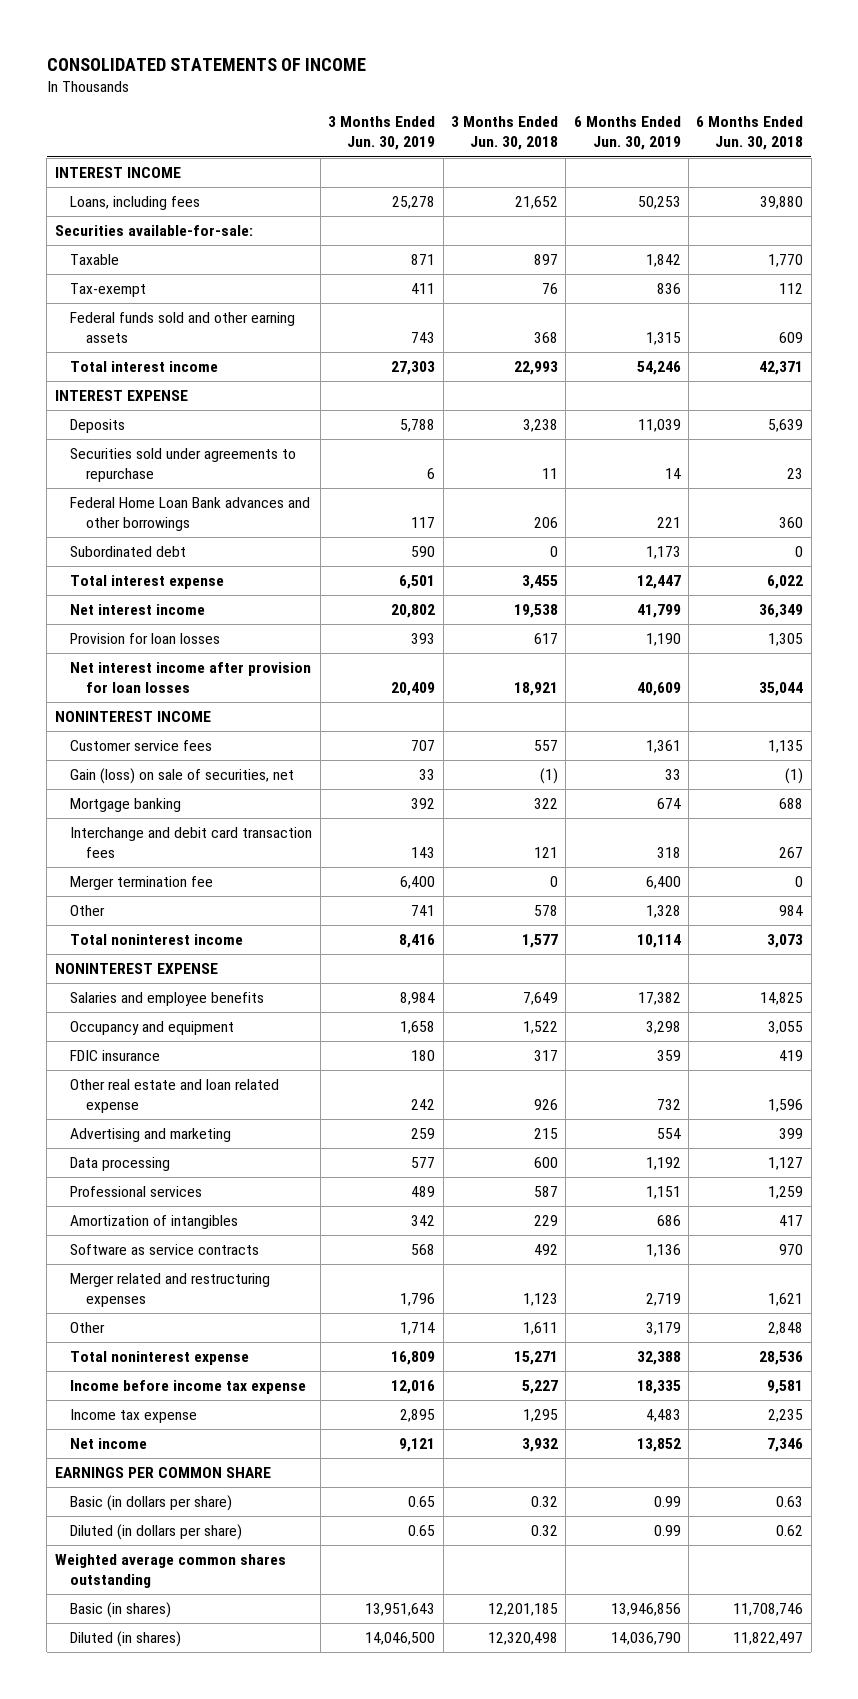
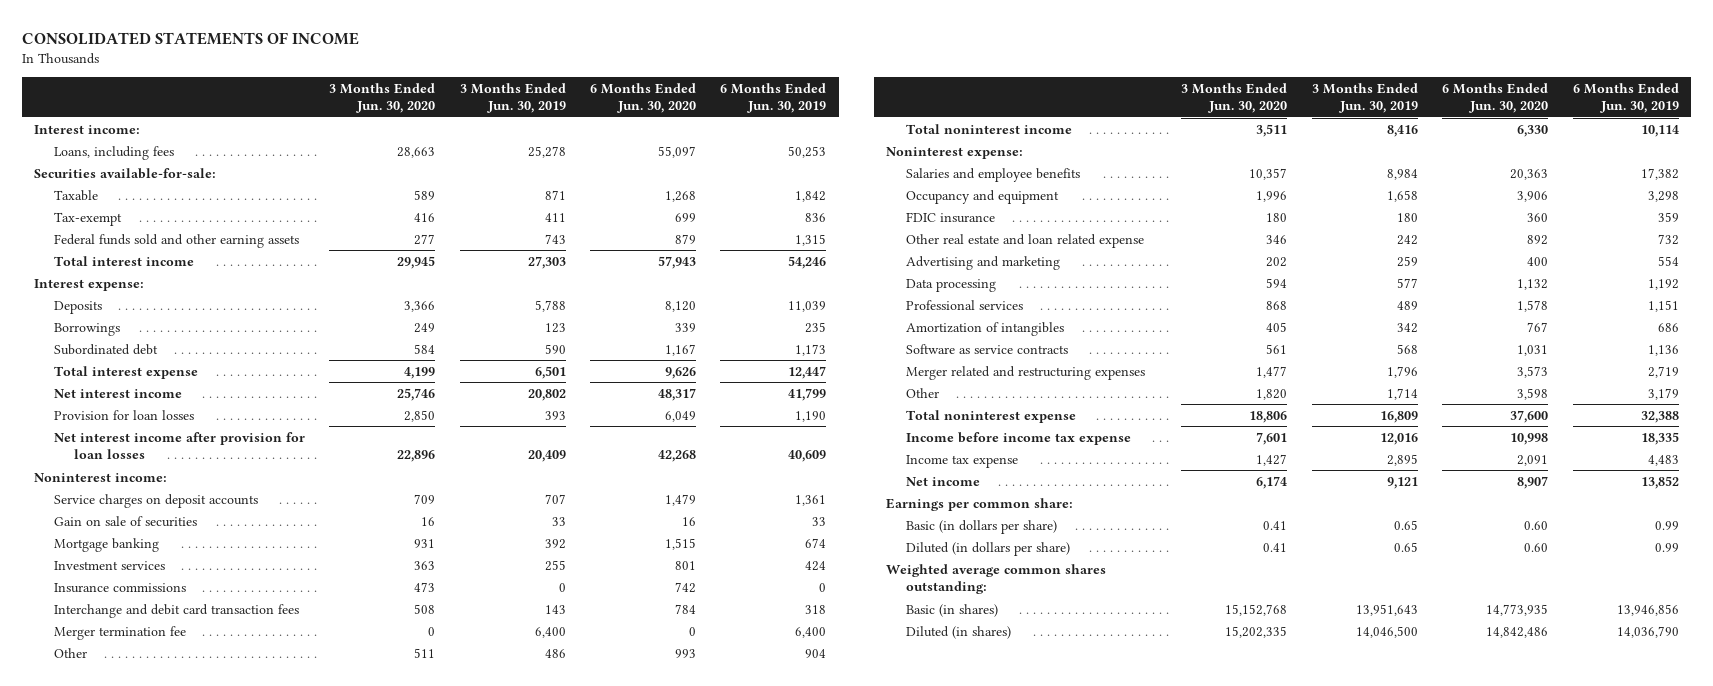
[450,116,558,151] 3 Months Ended Jun. 30, 2018 -> none
[696,116,804,151] 6 Months Ended Jun. 30, 2018 -> none
none -> [329,82,436,114] 3 Months Ended Jun. 30, 2020
none -> [590,82,697,114] 6 Months Ended Jun. 30, 2020
[54,167,181,179] INTEREST INCOME -> [34,124,141,134] Interest income:
[54,390,188,402] INTEREST EXPENSE -> [34,278,145,291] Interest expense:
[70,448,297,483] Securities sold under agreements to repurchase -> none
[70,497,311,532] Federal Home Loan Bank advances and other borrowings -> none
none -> [53,322,120,336] Borrowings
[54,711,211,723] NONINTEREST INCOME -> [34,472,168,482] Noninterest income:
[70,740,213,752] Customer service fees -> [53,493,258,508] Service charges on deposit accounts
[70,768,295,785] Gain (loss) on sale of securities, net -> [53,515,197,527] Gain on sale of securities
none -> [53,560,165,570] Investment services
none -> [53,582,186,593] Insurance commissions
[411,905,436,917] 741 -> [544,648,566,658] 486
[645,905,681,919] 1,328 -> [805,648,827,658] 904
[54,963,218,975] NONINTEREST EXPENSE -> [886,146,1024,159] Noninterest expense:
[54,1467,271,1479] EARNINGS PER COMMON SHARE -> [886,497,1074,511] Earnings per common share:
[54,1554,286,1589] Weighted average common shares outstanding -> [886,563,1107,595] Weighted average common shares outstanding:

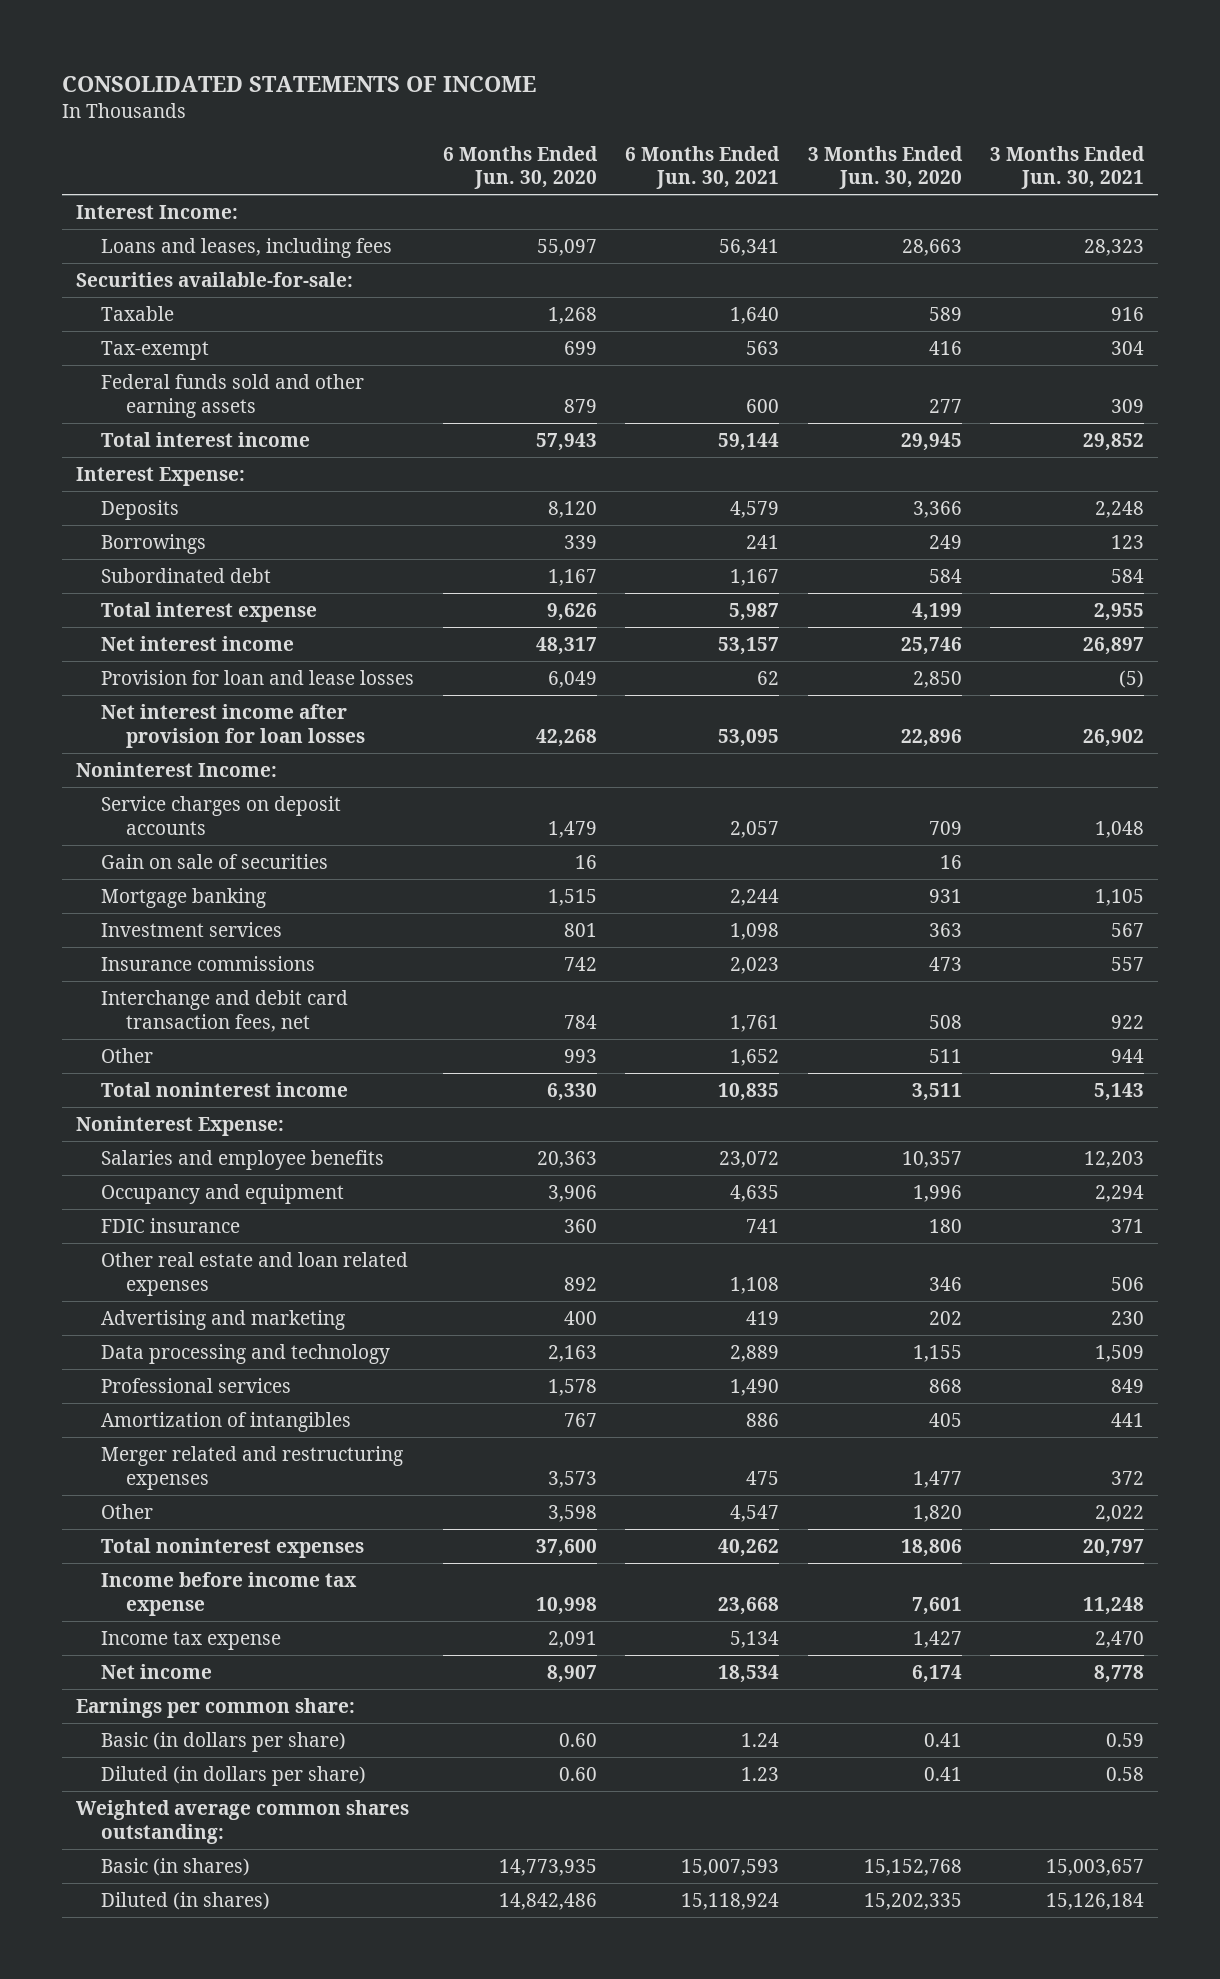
[459,82,566,114] 3 Months Ended Jun. 30, 2019 -> none
[720,82,827,114] 6 Months Ended Jun. 30, 2019 -> none
none -> [625,145,781,190] 6 Months Ended Jun. 30, 2021
none -> [989,145,1145,190] 3 Months Ended Jun. 30, 2021
[34,124,141,134] Interest income: -> [76,204,239,219] Interest Income:
[53,145,174,160] Loans, including fees -> [101,237,393,258] Loans and leases, including fees
[34,278,145,291] Interest expense: -> [76,466,246,486] Interest Expense:
[53,409,194,420] Provision for loan losses -> [101,669,415,685] Provision for loan and lease losses
[34,472,168,482] Noninterest income: -> [76,761,278,777] Noninterest Income:
[53,625,186,640] Merger termination fee -> none
[53,603,299,618] Interchange and debit card transaction fees -> [101,989,349,1032] Interchange and debit card transaction fees, net
[886,146,1024,159] Noninterest expense: -> [76,1115,285,1136] Noninterest Expense:
[906,233,1145,248] Other real estate and loan related expense -> [101,1251,409,1296] Other real estate and loan related expenses
[906,278,997,292] Data processing -> [101,1343,391,1364] Data processing and technology
[1266,277,1288,288] 594 -> [912,1344,962,1362] 1,155
[1517,278,1549,290] 1,132 -> [547,1344,597,1362] 2,163
[906,343,1069,354] Software as service contracts -> none
[906,409,1077,423] Total noninterest expense -> [101,1537,365,1558] Total noninterest expenses

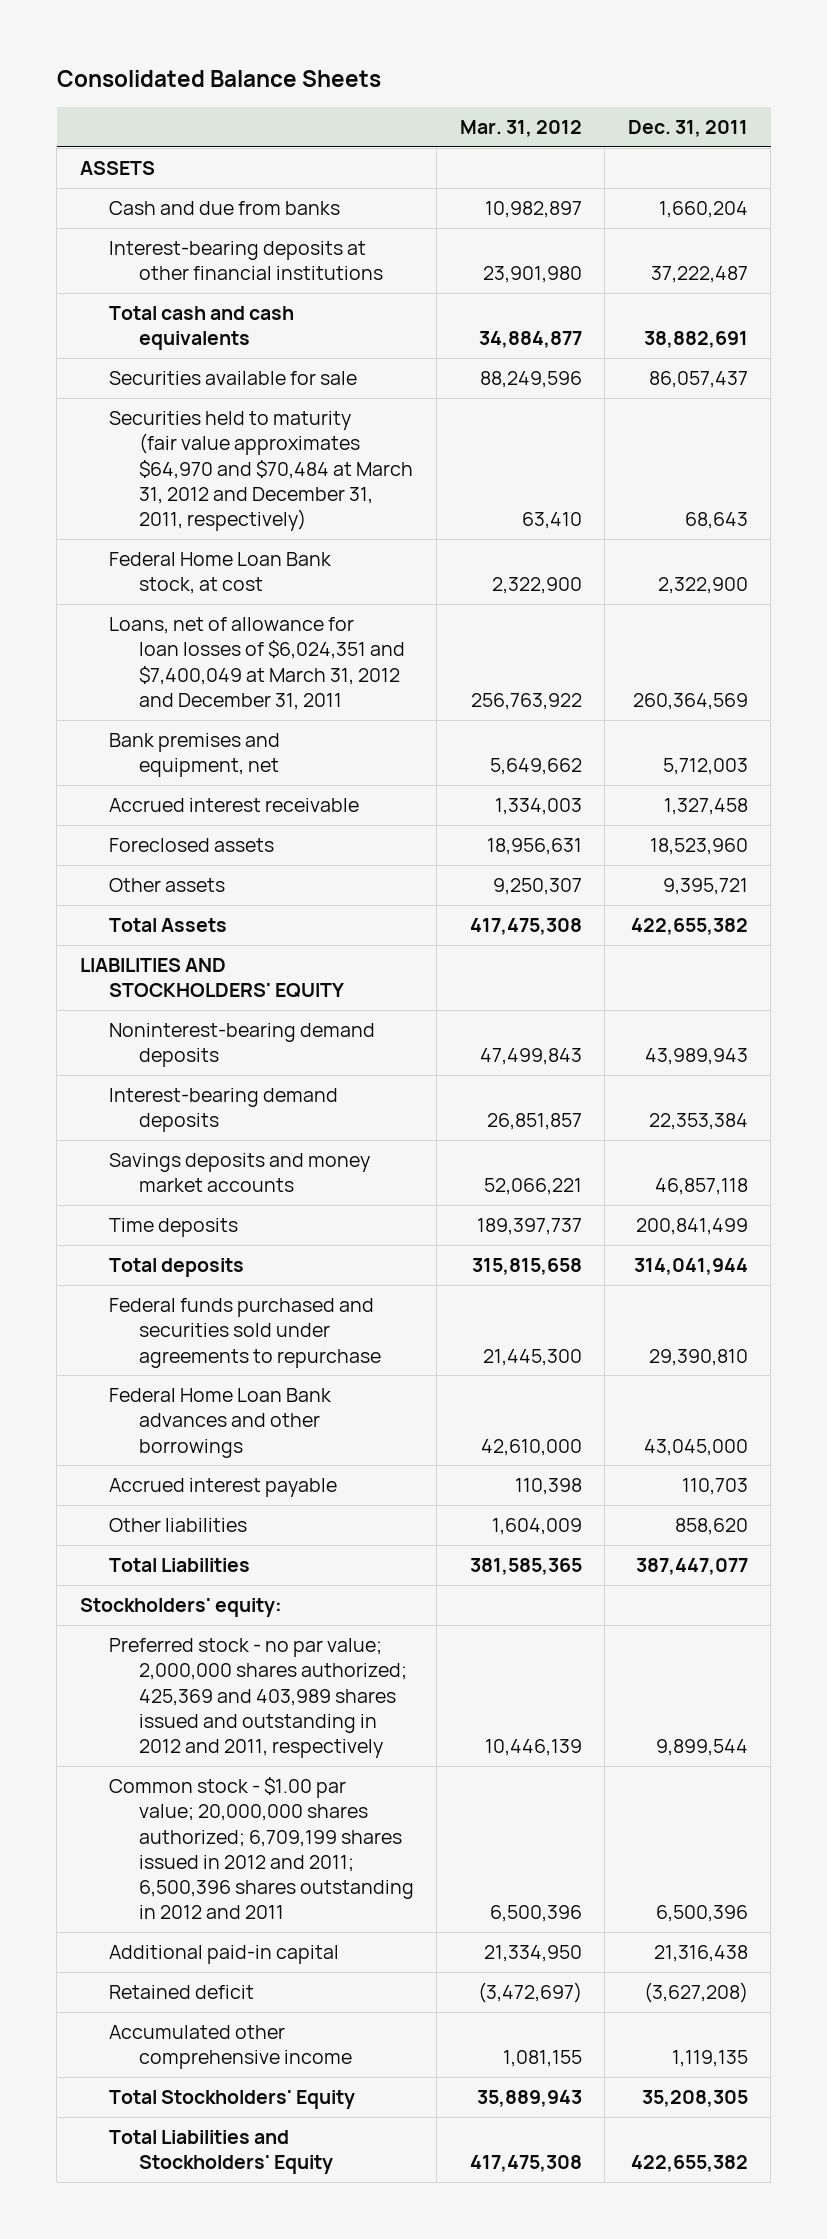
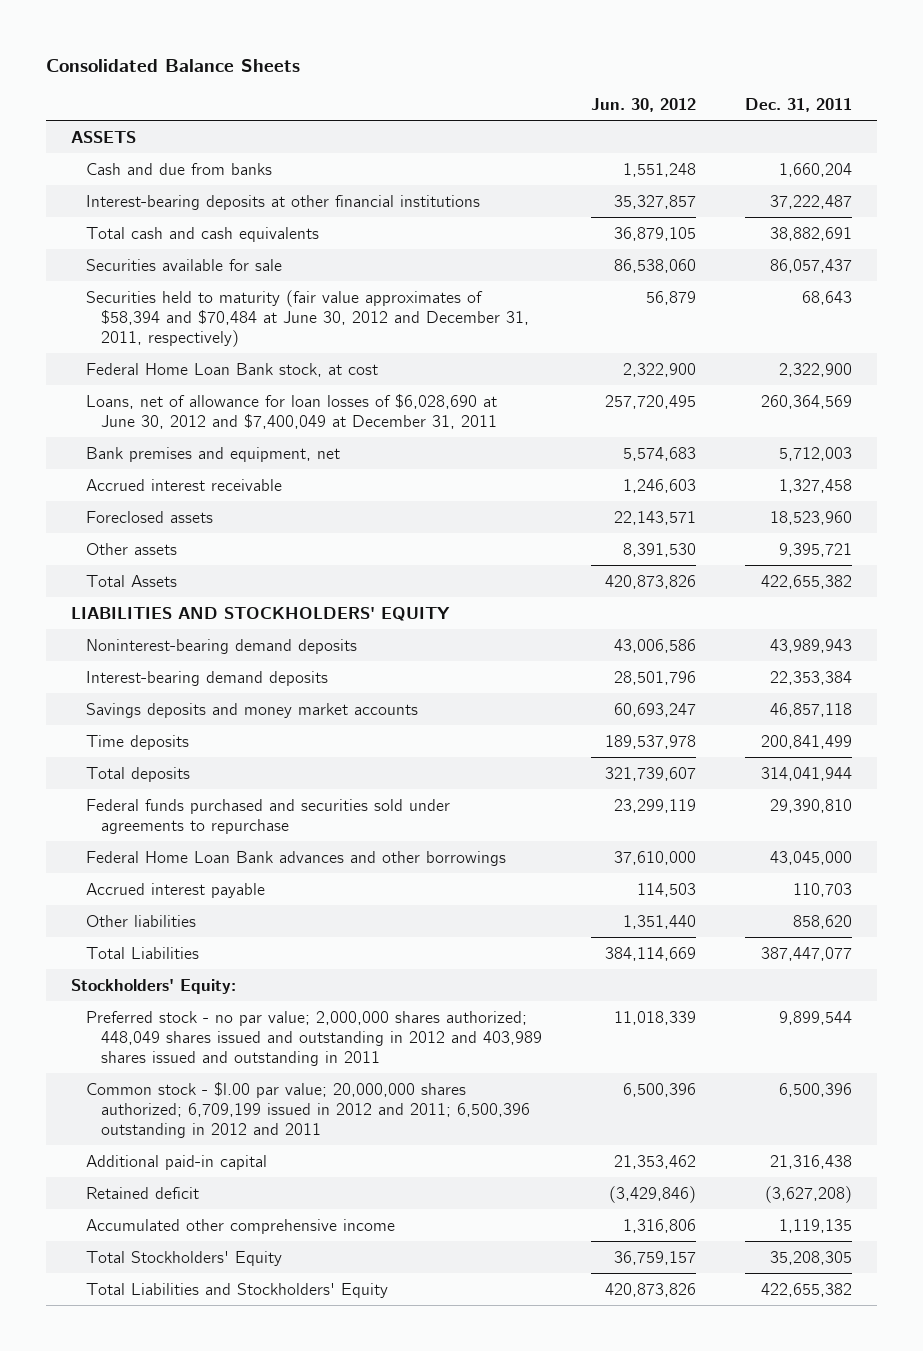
[459,119,582,137] Mar. 31, 2012 -> none
none -> [590,98,696,113] Jun. 30, 2012
[109,411,413,531] Securities held to maturity (fair value approximates $64,970 and $70,484 at March 31, 2012 and December 31, 2011, respectively) -> [85,289,529,347] Securities held to maturity (fair value approximates of $58,394 and $70,484 at June 30, 2012 and December 31, 2011, respectively)
[109,617,405,710] Loans, net of allowance for loan losses of $6,024,351 and $7,400,049 at March 31, 2012 and December 31, 2011 -> [85,393,497,429] Loans, net of allowance for loan losses of $6,028,690 at June 30, 2012 and $7,400,049 at December 31, 2011
[79,1598,282,1618] Stockholders' equity: -> [70,978,236,994] Stockholders' Equity:
[109,1638,407,1758] Preferred stock - no par value; 2,000,000 shares authorized; 425,369 and 403,989 shares issued and outstanding in 2012 and 2011, respectively -> [85,1010,542,1066] Preferred stock - no par value; 2,000,000 shares authorized; 448,049 shares issued and outstanding in 2012 and 403,989 shares issued and outstanding in 2011
[109,1777,414,1920] Common stock - $1.00 par value; 20,000,000 shares authorized; 6,709,199 shares issued in 2012 and 2011; 6,500,396 shares outstanding in 2012 and 2011 -> [85,1081,530,1138] Common stock - $l.00 par value; 20,000,000 shares authorized; 6,709,199 issued in 2012 and 2011; 6,500,396 outstanding in 2012 and 2011

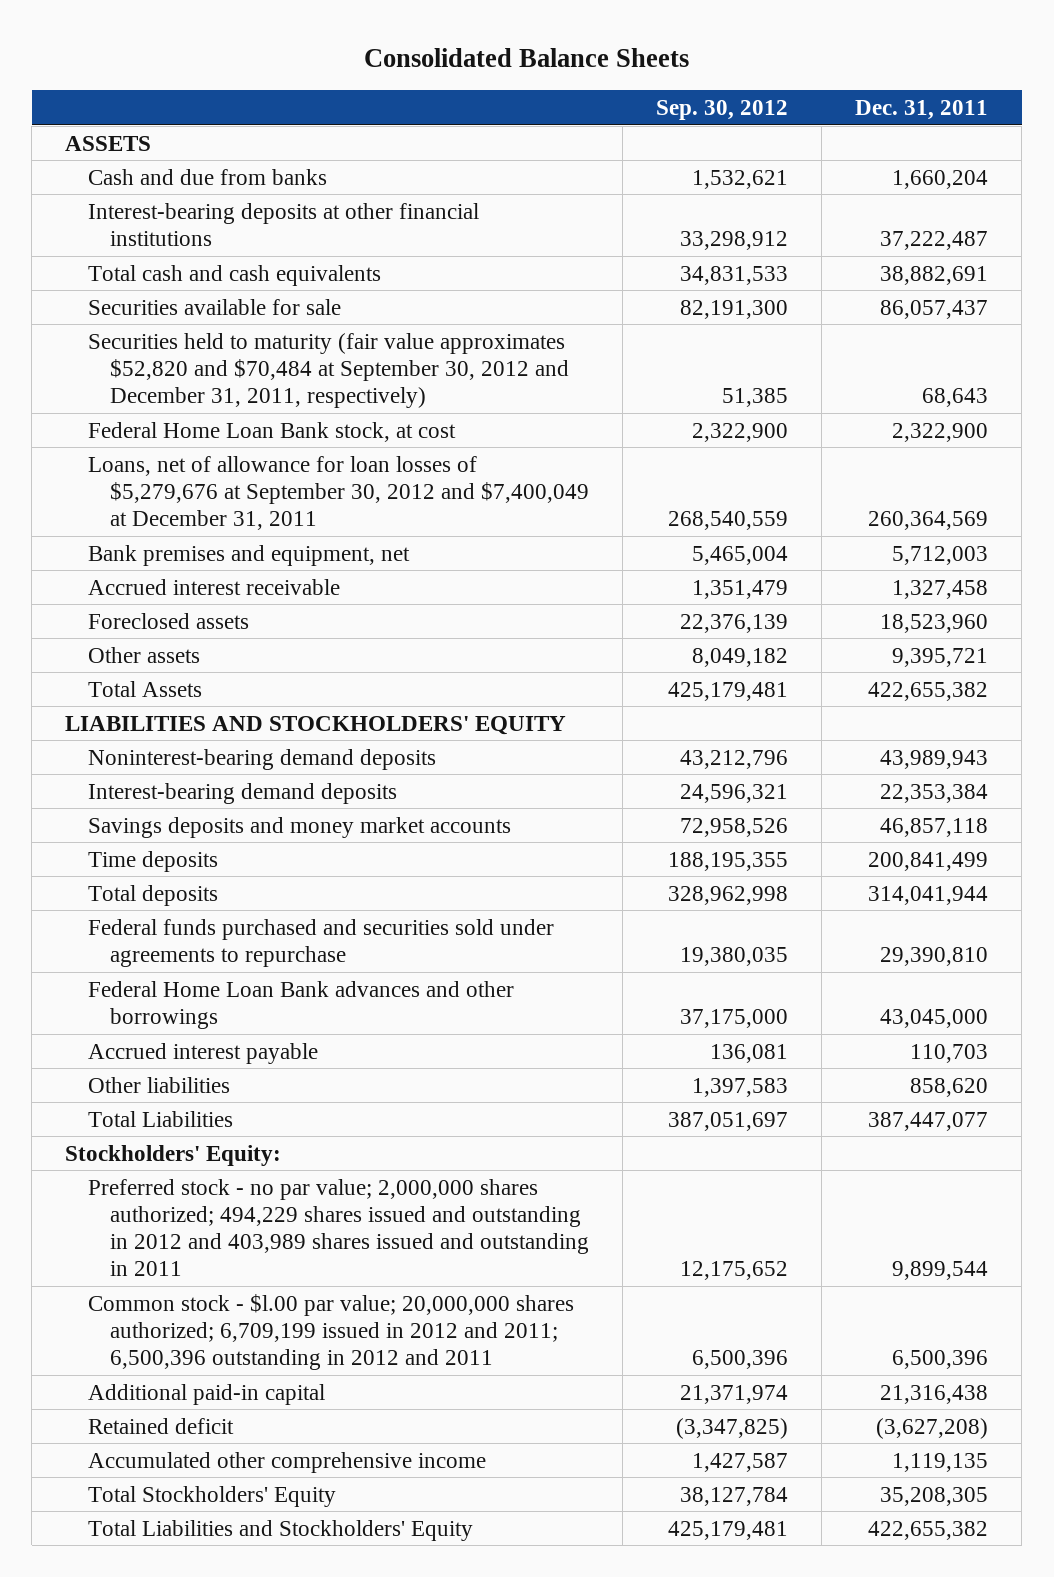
[590,98,696,113] Jun. 30, 2012 -> none
none -> [656,99,789,120] Sep. 30, 2012
[85,289,529,347] Securities held to maturity (fair value approximates of $58,394 and $70,484 at June 30, 2012 and December 31, 2011, respectively) -> [87,332,570,408] Securities held to maturity (fair value approximates $52,820 and $70,484 at September 30, 2012 and December 31, 2011, respectively)
[85,393,497,429] Loans, net of allowance for loan losses of $6,028,690 at June 30, 2012 and $7,400,049 at December 31, 2011 -> [87,455,590,530] Loans, net of allowance for loan losses of $5,279,676 at September 30, 2012 and $7,400,049 at December 31, 2011
[85,1010,542,1066] Preferred stock - no par value; 2,000,000 shares authorized; 448,049 shares issued and outstanding in 2012 and 403,989 shares issued and outstanding in 2011 -> [87,1178,590,1276] Preferred stock - no par value; 2,000,000 shares authorized; 494,229 shares issued and outstanding in 2012 and 403,989 shares issued and outstanding in 2011

